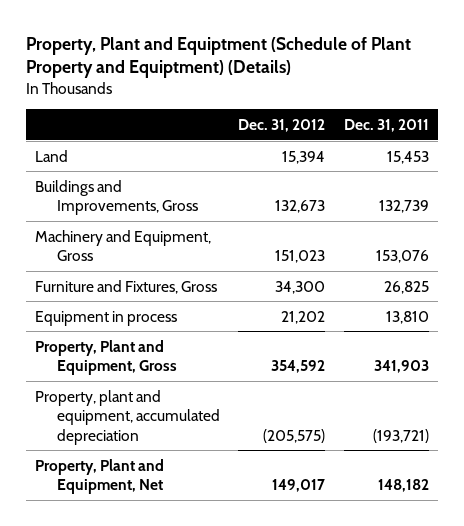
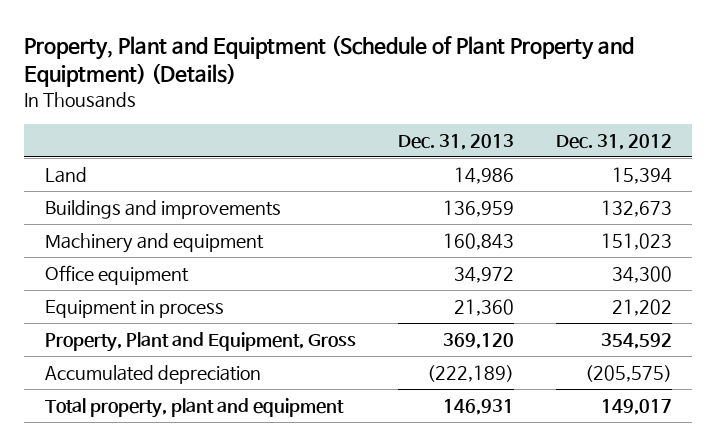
[344,118,430,132] Dec. 31, 2011 -> none
none -> [397,133,514,150] Dec. 31, 2013
[35,179,198,216] Buildings and Improvements, Gross -> [45,200,282,220] Buildings and improvements
[35,229,212,262] Machinery and Equipment, Gross -> [45,233,265,254] Machinery and equipment
[35,279,218,294] Furniture and Fixtures, Gross -> [45,265,190,286] Office equipment
[35,389,220,445] Property, plant and equipment, accumulated depreciation -> [45,365,262,385] Accumulated depreciation
[35,458,165,495] Property, Plant and Equipment, Net -> [45,398,345,419] Total property, plant and equipment

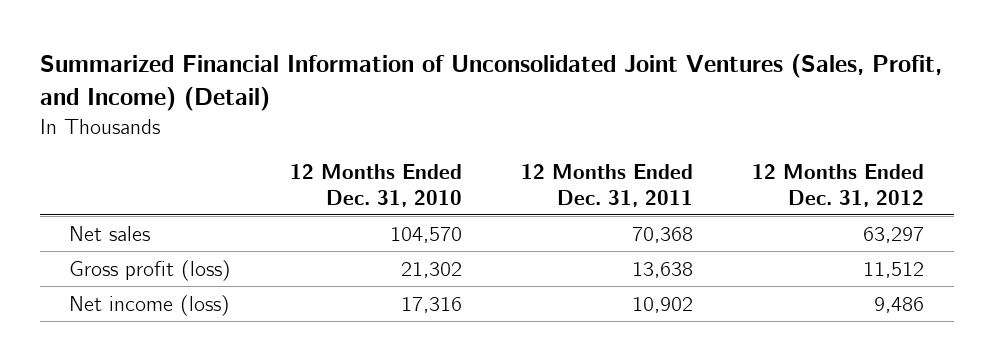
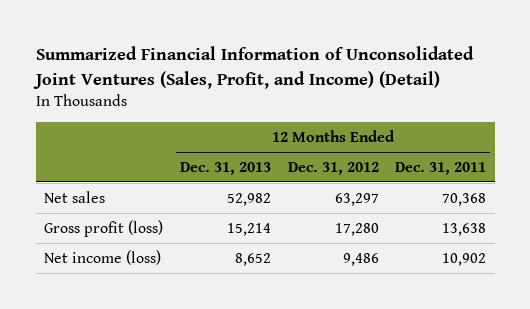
[290,164,463,207] 12 Months Ended Dec. 31, 2010 -> none
none -> [179,161,271,175] Dec. 31, 2013
[863,261,925,278] 11,512 -> [334,222,379,236] 17,280

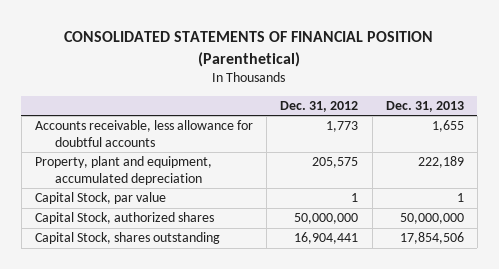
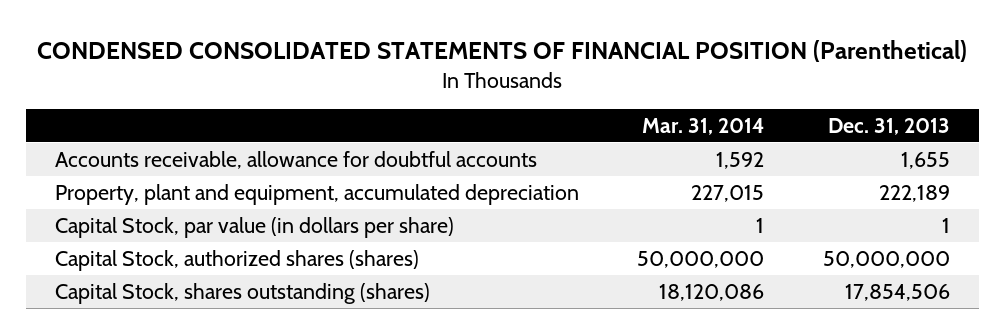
[64,31,434,67] CONSOLIDATED STATEMENTS OF FINANCIAL POSITION (Parenthetical) -> [37,39,968,62] CONDENSED CONSOLIDATED STATEMENTS OF FINANCIAL POSITION (Parenthetical)
[280,101,359,113] Dec. 31, 2012 -> none
none -> [642,117,765,135] Mar. 31, 2014
[34,120,253,147] Accounts receivable, less allowance for doubtful accounts -> [54,150,537,169] Accounts receivable, allowance for doubtful accounts
[34,192,166,205] Capital Stock, par value -> [54,216,454,238] Capital Stock, par value (in dollars per share)
[34,212,214,225] Capital Stock, authorized shares -> [54,249,419,271] Capital Stock, authorized shares (shares)
[34,232,220,245] Capital Stock, shares outstanding -> [54,282,430,304] Capital Stock, shares outstanding (shares)

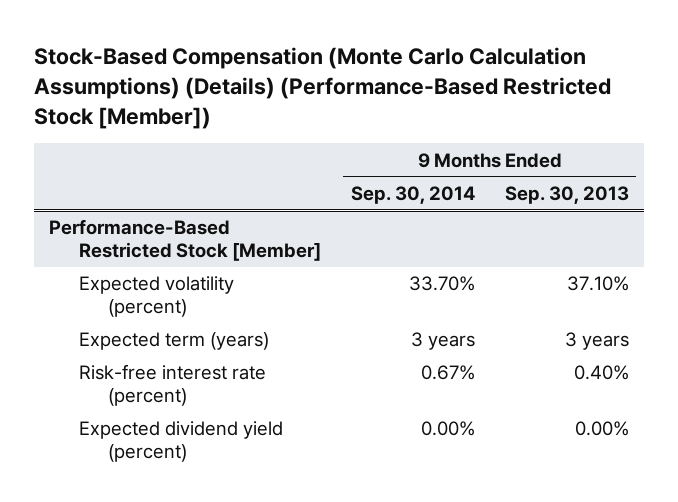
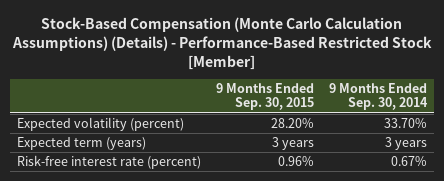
[34,47,612,129] Stock-Based Compensation (Monte Carlo Calculation Assumptions) (Details) (Performance-Based Restricted Stock [Member]) -> [11,16,432,70] Stock-Based Compensation (Monte Carlo Calculation Assumptions) (Details) - Performance-Based Restricted Stock [Member]
[504,185,629,204] Sep. 30, 2013 -> none
none -> [215,83,314,111] 9 Months Ended Sep. 30, 2015
[49,219,321,262] Performance-Based Restricted Stock [Member] -> none
[78,421,283,463] Expected dividend yield (percent) -> none

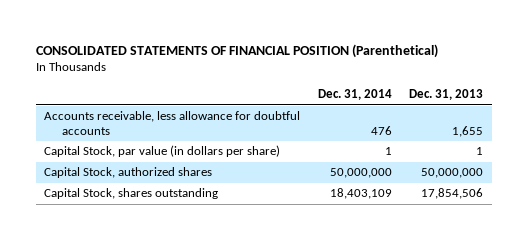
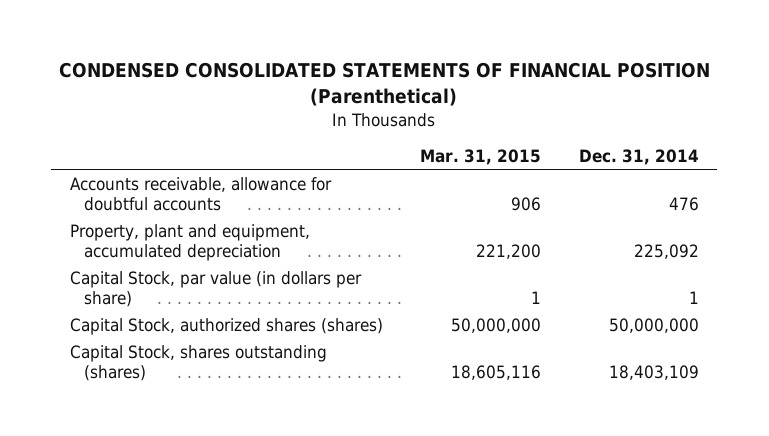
[35,43,438,58] CONSOLIDATED STATEMENTS OF FINANCIAL POSITION (Parenthetical) -> [59,62,711,107] CONDENSED CONSOLIDATED STATEMENTS OF FINANCIAL POSITION (Parenthetical)
[408,89,483,101] Dec. 31, 2013 -> none
none -> [420,148,542,165] Mar. 31, 2015
[44,111,301,135] Accounts receivable, less allowance for doubtful accounts -> [70,176,333,211] Accounts receivable, allowance for doubtful accounts
none -> [70,223,311,261] Property, plant and equipment, accumulated depreciation
[44,167,213,179] Capital Stock, authorized shares -> [70,317,384,335] Capital Stock, authorized shares (shares)
[44,188,219,200] Capital Stock, shares outstanding -> [70,344,328,381] Capital Stock, shares outstanding (shares)

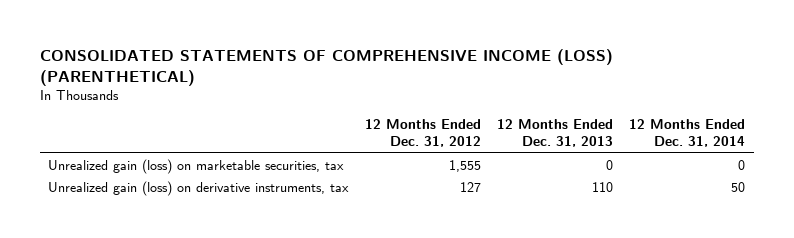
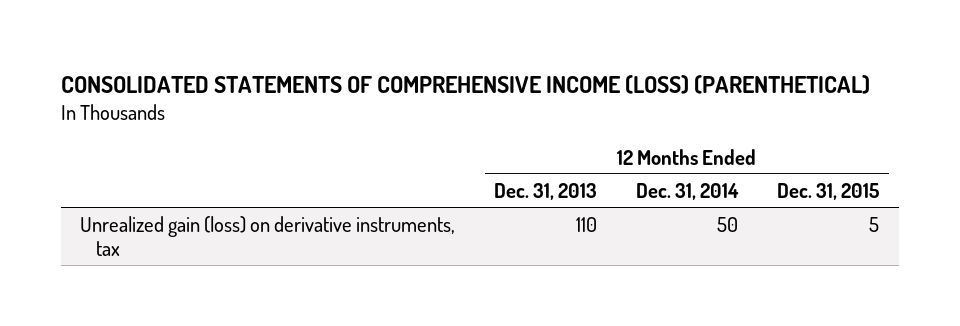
[364,119,481,148] 12 Months Ended Dec. 31, 2012 -> none
none -> [777,183,880,201] Dec. 31, 2015
[48,158,345,174] Unrealized gain (loss) on marketable securities, tax -> none

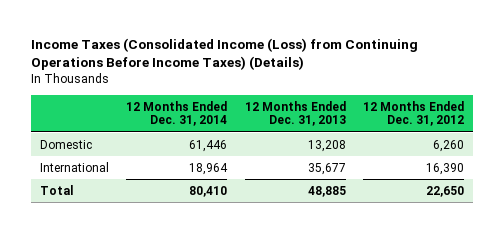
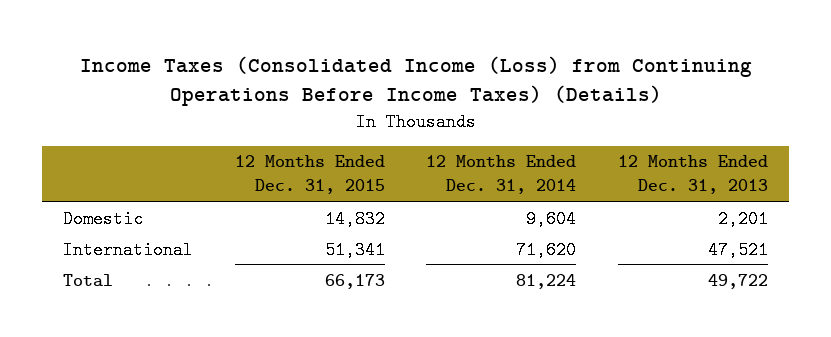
[363,100,465,127] 12 Months Ended Dec. 31, 2012 -> none
none -> [234,155,385,195] 12 Months Ended Dec. 31, 2015
[189,139,228,152] 61,446 -> [526,209,577,228] 9,604
[307,139,346,152] 13,208 -> [718,209,769,228] 2,201
[189,162,229,175] 18,964 -> [516,240,577,259] 71,620
[307,162,346,175] 35,677 -> [708,240,769,259] 47,521
[189,185,228,197] 80,410 -> [516,273,577,289] 81,224
[307,185,346,197] 48,885 -> [708,273,769,289] 49,722

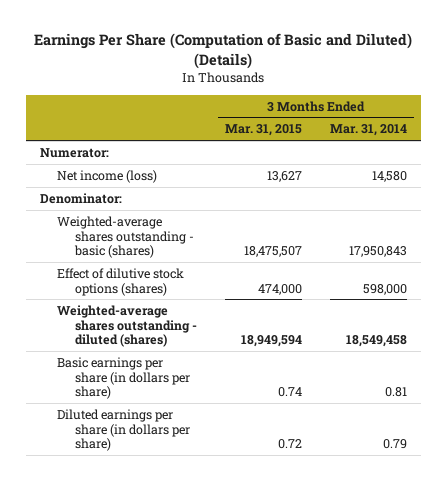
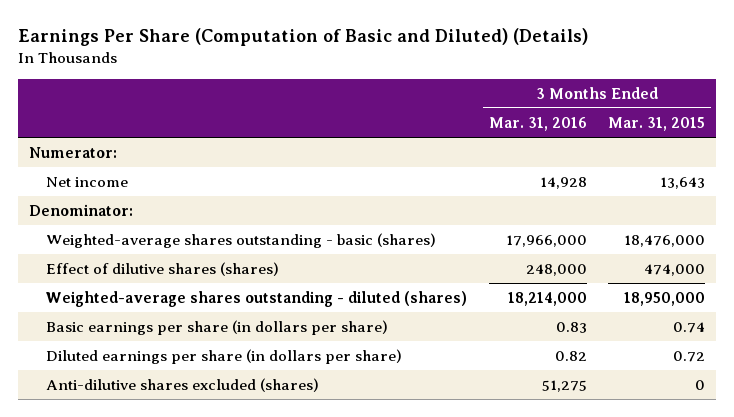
[330,124,408,137] Mar. 31, 2014 -> none
none -> [488,116,587,131] Mar. 31, 2016
[57,169,158,183] Net income (loss) -> [46,176,129,187] Net income
[267,170,303,182] 13,627 -> [660,176,706,189] 13,643
[244,246,303,258] 18,475,507 -> [624,234,706,247] 18,476,000
[57,267,185,296] Effect of dilutive stock options (shares) -> [46,261,280,276] Effect of dilutive shares (shares)
[241,335,303,348] 18,949,594 -> [624,291,706,306] 18,950,000
none -> [46,377,320,392] Anti-dilutive shares excluded (shares)

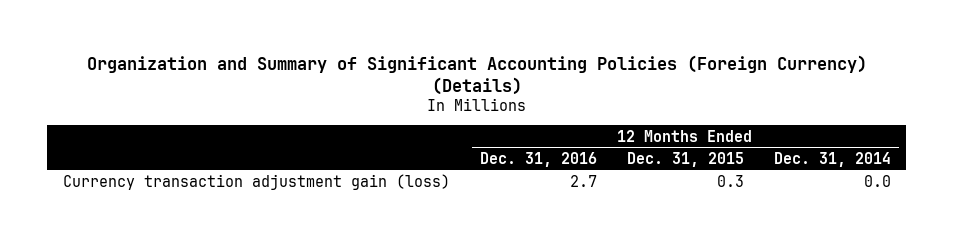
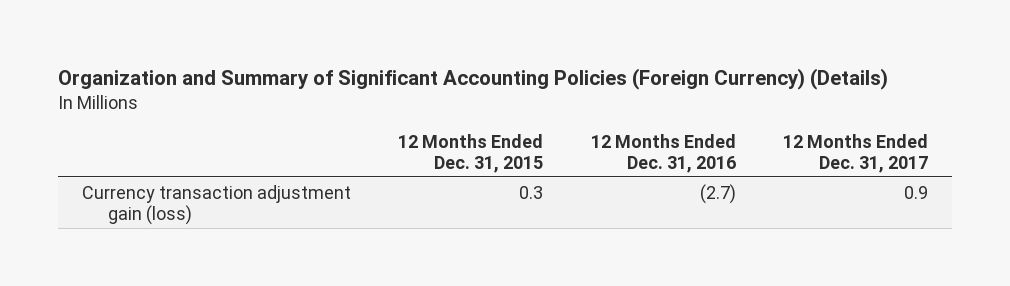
[774,151,892,167] Dec. 31, 2014 -> none
none -> [783,133,929,173] 12 Months Ended Dec. 31, 2017
[569,175,597,188] 2.7 -> [699,183,736,204] (2.7)

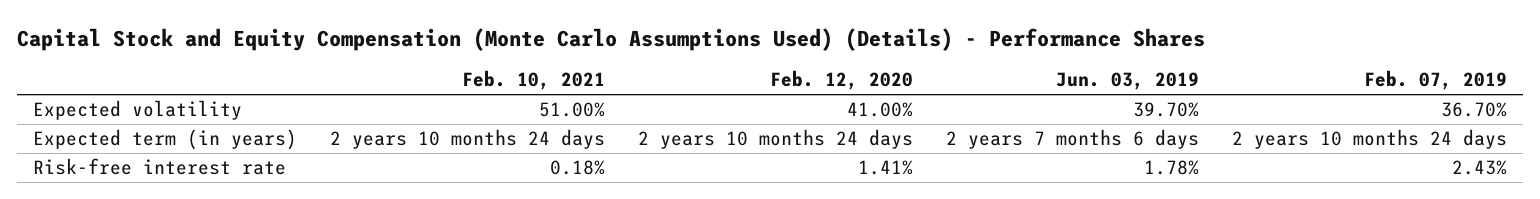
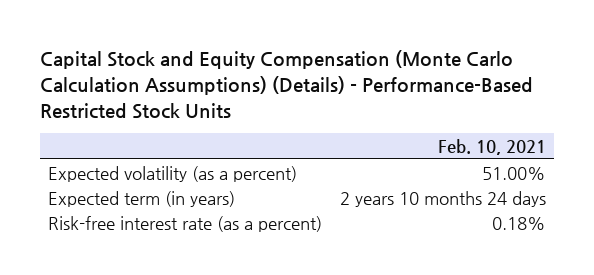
[16,27,1205,51] Capital Stock and Equity Compensation (Monte Carlo Assumptions Used) (Details) - Performance Shares -> [39,50,533,119] Capital Stock and Equity Compensation (Monte Carlo Calculation Assumptions) (Details) - Performance-Based Restricted Stock Units
[769,70,913,91] Feb. 12, 2020 -> none
[1055,72,1199,91] Jun. 03, 2019 -> none
[1363,70,1507,91] Feb. 07, 2019 -> none
[33,100,243,121] Expected volatility -> [48,165,298,182] Expected volatility (as a percent)
[33,158,287,176] Risk-free interest rate -> [48,215,323,232] Risk-free interest rate (as a percent)

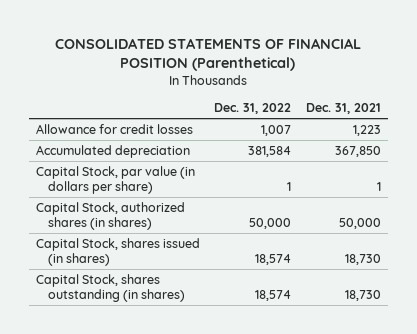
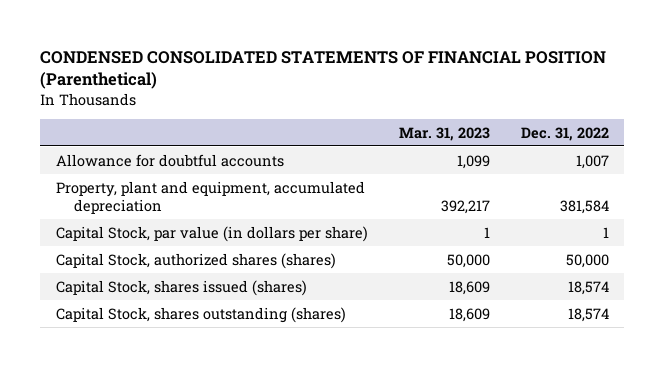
[55,37,362,72] CONSOLIDATED STATEMENTS OF FINANCIAL POSITION (Parenthetical) -> [40,50,607,90] CONDENSED CONSOLIDATED STATEMENTS OF FINANCIAL POSITION (Parenthetical)
[305,103,381,115] Dec. 31, 2021 -> none
none -> [398,126,490,141] Mar. 31, 2023
[36,123,194,134] Allowance for credit losses -> [55,153,284,167] Allowance for doubtful accounts
[36,144,191,158] Accumulated depreciation -> [55,180,365,214] Property, plant and equipment, accumulated depreciation
[36,201,186,231] Capital Stock, authorized shares (in shares) -> [55,252,336,269] Capital Stock, authorized shares (shares)
[36,237,201,267] Capital Stock, shares issued (in shares) -> [55,279,307,296] Capital Stock, shares issued (shares)
[36,273,185,303] Capital Stock, shares outstanding (in shares) -> [55,306,346,323] Capital Stock, shares outstanding (shares)

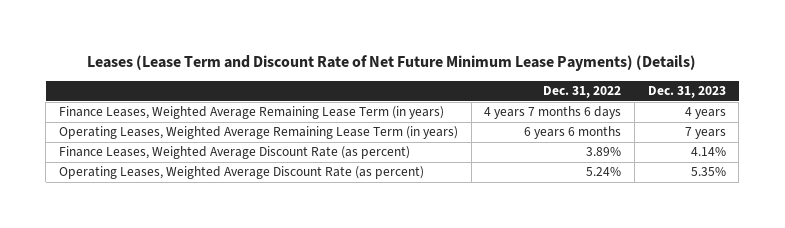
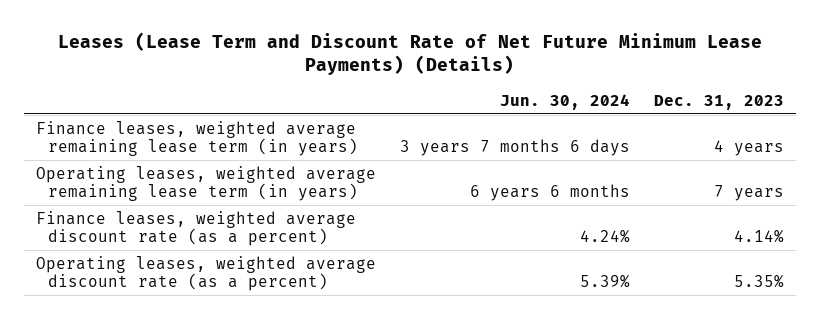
[543,86,622,99] Dec. 31, 2022 -> none
none -> [500,93,631,110] Jun. 30, 2024
[58,106,444,120] Finance Leases, Weighted Average Remaining Lease Term (in years) -> [35,120,358,156] Finance leases, weighted average remaining lease term (in years)
[58,126,458,140] Operating Leases, Weighted Average Remaining Lease Term (in years) -> [35,165,376,201] Operating leases, weighted average remaining lease term (in years)
[58,146,410,160] Finance Leases, Weighted Average Discount Rate (as percent) -> [35,210,356,246] Finance leases, weighted average discount rate (as a percent)
[58,166,424,180] Operating Leases, Weighted Average Discount Rate (as percent) -> [35,255,376,291] Operating leases, weighted average discount rate (as a percent)

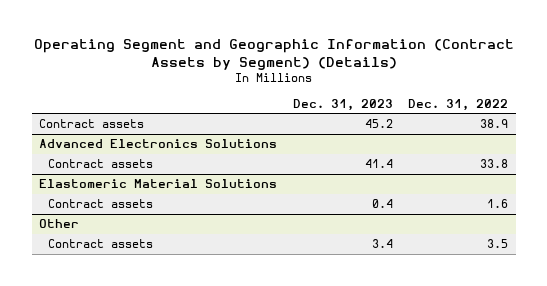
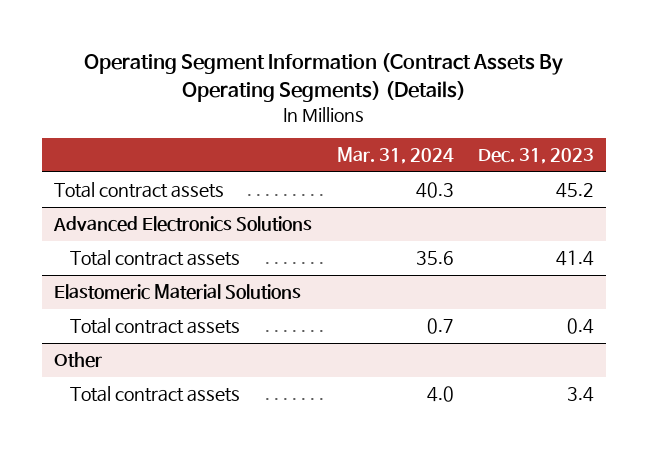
[33,39,514,71] Operating Segment and Geographic Information (Contract Assets by Segment) (Details) -> [84,53,564,102] Operating Segment Information (Contract Assets By Operating Segments) (Details)
[407,98,508,111] Dec. 31, 2022 -> none
none -> [336,147,454,165] Mar. 31, 2024
[39,119,145,129] Contract assets -> [54,182,225,199] Total contract assets
[48,159,154,169] Contract assets -> [70,250,241,267] Total contract assets
[48,199,154,209] Contract assets -> [70,318,241,335] Total contract assets
[48,239,154,249] Contract assets -> [70,386,241,403] Total contract assets

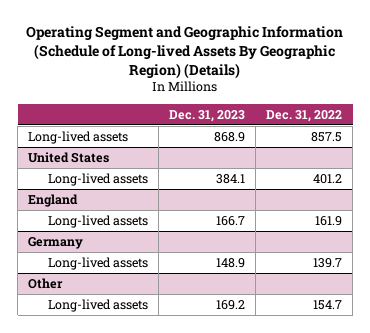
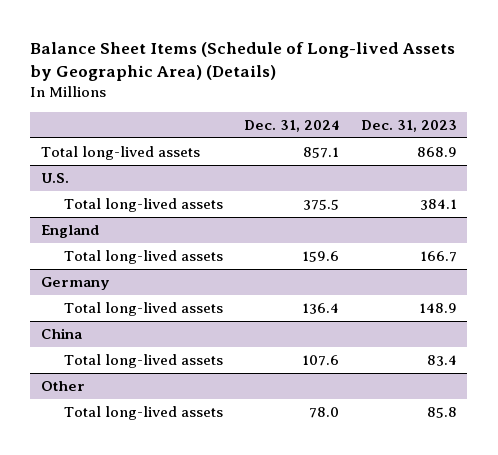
[26,25,344,79] Operating Segment and Geographic Information (Schedule of Long-lived Assets By Geographic Region) (Details) -> [30,41,456,81] Balance Sheet Items (Schedule of Long-lived Assets by Geographic Area) (Details)
[265,109,342,122] Dec. 31, 2022 -> none
none -> [244,119,340,132] Dec. 31, 2024
[28,131,129,145] Long-lived assets -> [41,146,201,161] Total long-lived assets
[28,152,110,164] United States -> [41,173,70,184] U.S.
[47,173,148,187] Long-lived assets -> [64,198,224,213] Total long-lived assets
[47,215,148,229] Long-lived assets -> [64,250,224,265] Total long-lived assets
[47,257,148,271] Long-lived assets -> [64,302,224,317] Total long-lived assets
none -> [41,328,83,340] China
none -> [64,354,224,369] Total long-lived assets
[47,299,148,313] Long-lived assets -> [64,406,224,421] Total long-lived assets
[215,300,245,311] 169.2 -> [426,407,457,419] 85.8

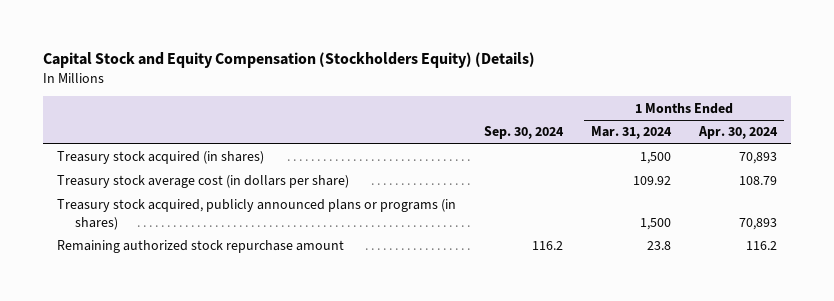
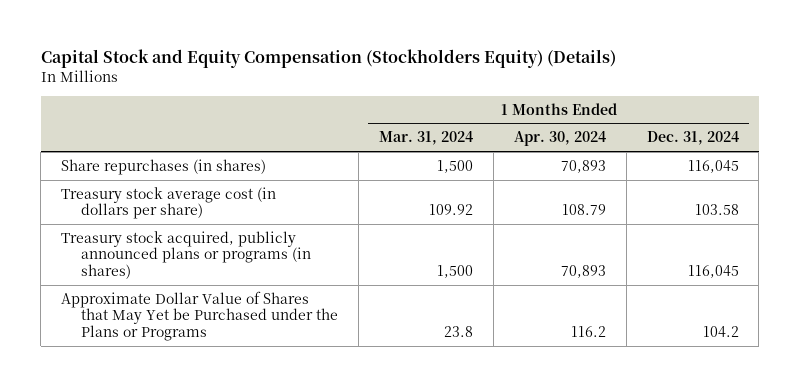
[483,126,564,140] Sep. 30, 2024 -> none
none -> [646,131,739,146] Dec. 31, 2024
[56,151,264,165] Treasury stock acquired (in shares) -> [61,158,267,175] Share repurchases (in shares)
[56,240,344,254] Remaining authorized stock repurchase amount -> [61,290,338,342] Approximate Dollar Value of Shares that May Yet be Purchased under the Plans or Programs

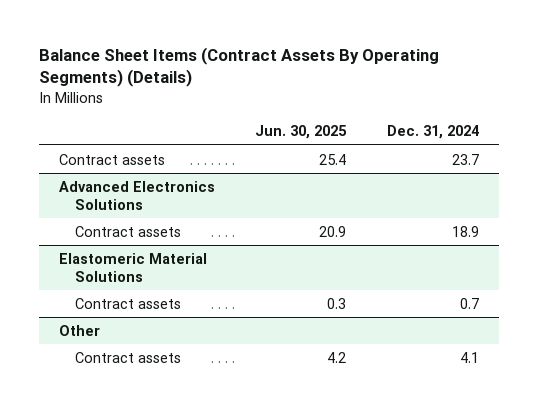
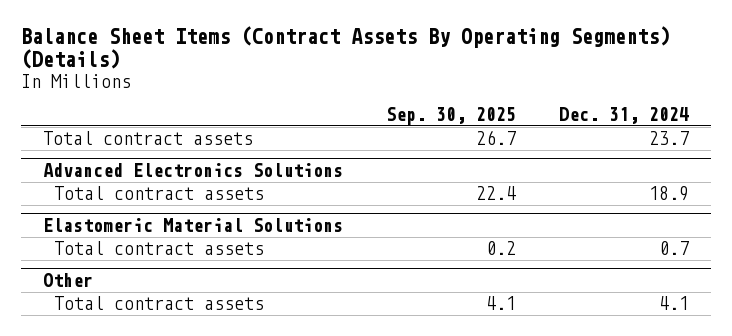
[255,125,348,140] Jun. 30, 2025 -> none
none -> [385,106,516,125] Sep. 30, 2025
[58,153,165,165] Contract assets -> [42,131,253,146] Total contract assets
[74,225,181,237] Contract assets -> [54,186,265,201] Total contract assets
[74,297,181,309] Contract assets -> [54,241,265,256] Total contract assets
[74,351,181,363] Contract assets -> [54,296,265,311] Total contract assets

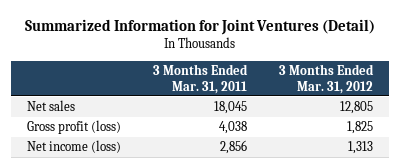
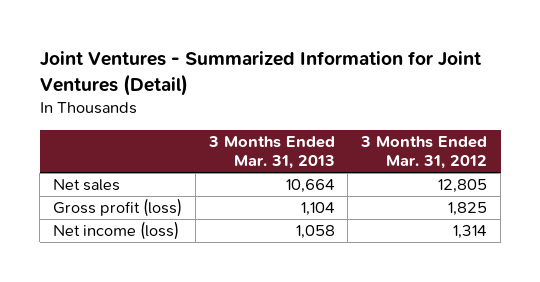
[24,18,375,35] Summarized Information for Joint Ventures (Detail) -> [39,51,481,96] Joint Ventures - Summarized Information for Joint Ventures (Detail)
[152,64,248,94] 3 Months Ended Mar. 31, 2011 -> none
none -> [207,135,335,169] 3 Months Ended Mar. 31, 2013
[348,141,374,155] 1,313 -> [453,225,488,240] 1,314

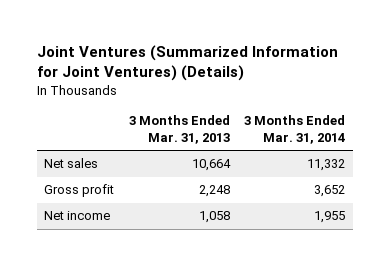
[39,51,481,96] Joint Ventures - Summarized Information for Joint Ventures (Detail) -> [36,45,338,82] Joint Ventures (Summarized Information for Joint Ventures) (Details)
[360,135,488,169] 3 Months Ended Mar. 31, 2012 -> none
none -> [244,115,346,144] 3 Months Ended Mar. 31, 2014
[53,198,183,218] Gross profit (loss) -> [44,184,115,198] Gross profit
[300,202,335,217] 1,104 -> [198,185,230,198] 2,248
[53,221,180,241] Net income (loss) -> [44,211,111,221] Net income

